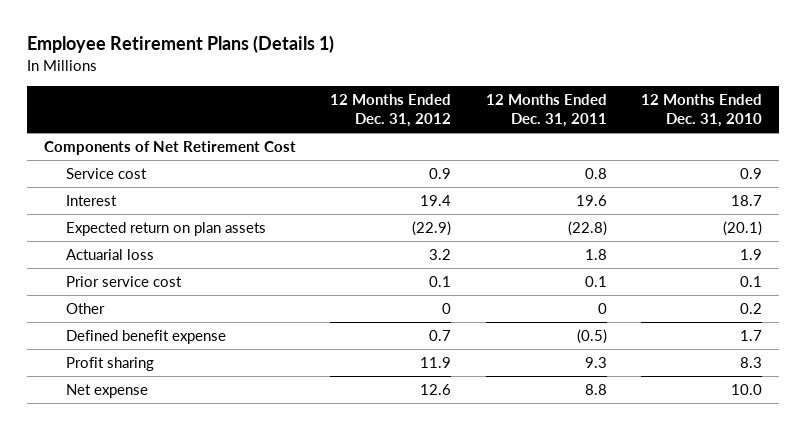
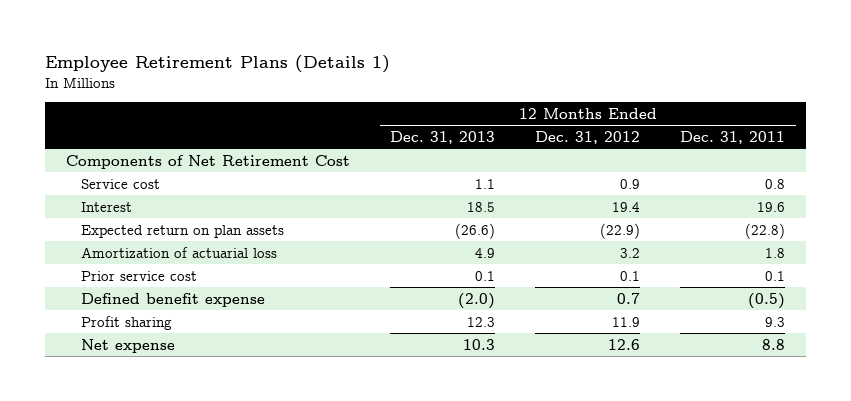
[641,93,763,128] 12 Months Ended Dec. 31, 2010 -> none
none -> [389,130,495,144] Dec. 31, 2013
[65,249,154,261] Actuarial loss -> [81,246,278,258] Amortization of actuarial loss
[65,303,105,315] Other -> none

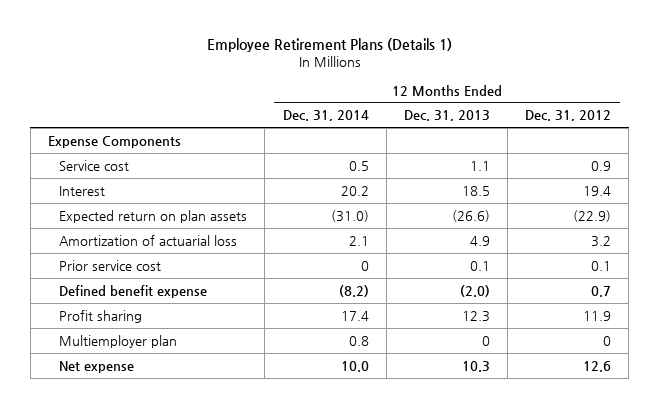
[680,130,786,144] Dec. 31, 2011 -> none
none -> [282,110,369,122] Dec. 31, 2014
[65,154,350,169] Components of Net Retirement Cost -> [47,135,181,148] Expense Components
none -> [59,334,178,348] Multiemployer plan

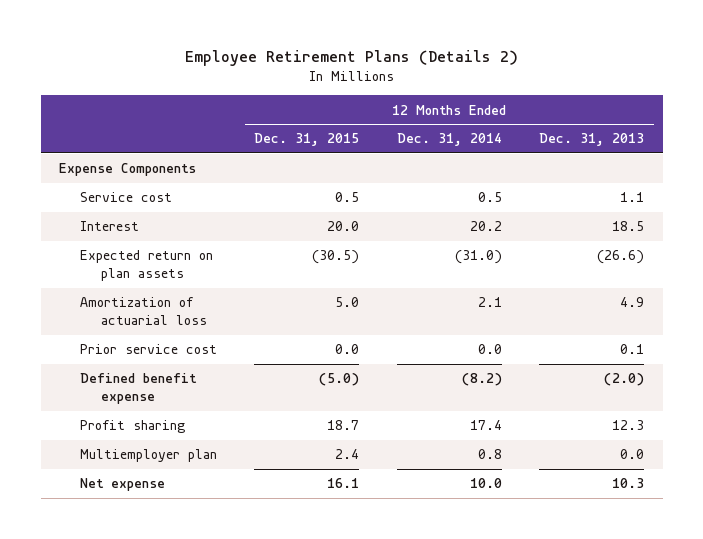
[206,38,452,53] Employee Retirement Plans (Details 1) -> [184,50,518,67] Employee Retirement Plans (Details 2)
[525,110,612,122] Dec. 31, 2012 -> none
none -> [254,133,360,147] Dec. 31, 2015
[360,260,369,271] 0 -> [477,344,502,355] 0.0
[481,335,490,346] 0 -> [620,449,645,460] 0.0

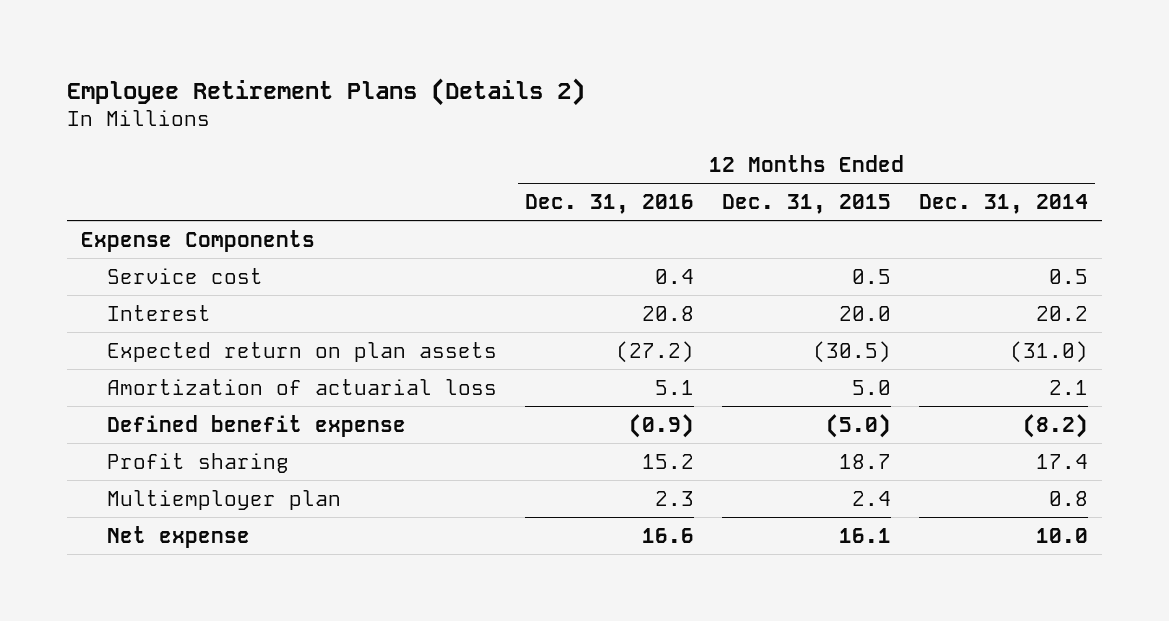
[539,133,645,147] Dec. 31, 2013 -> none
none -> [525,193,695,214] Dec. 31, 2016
[80,344,218,355] Prior service cost -> none

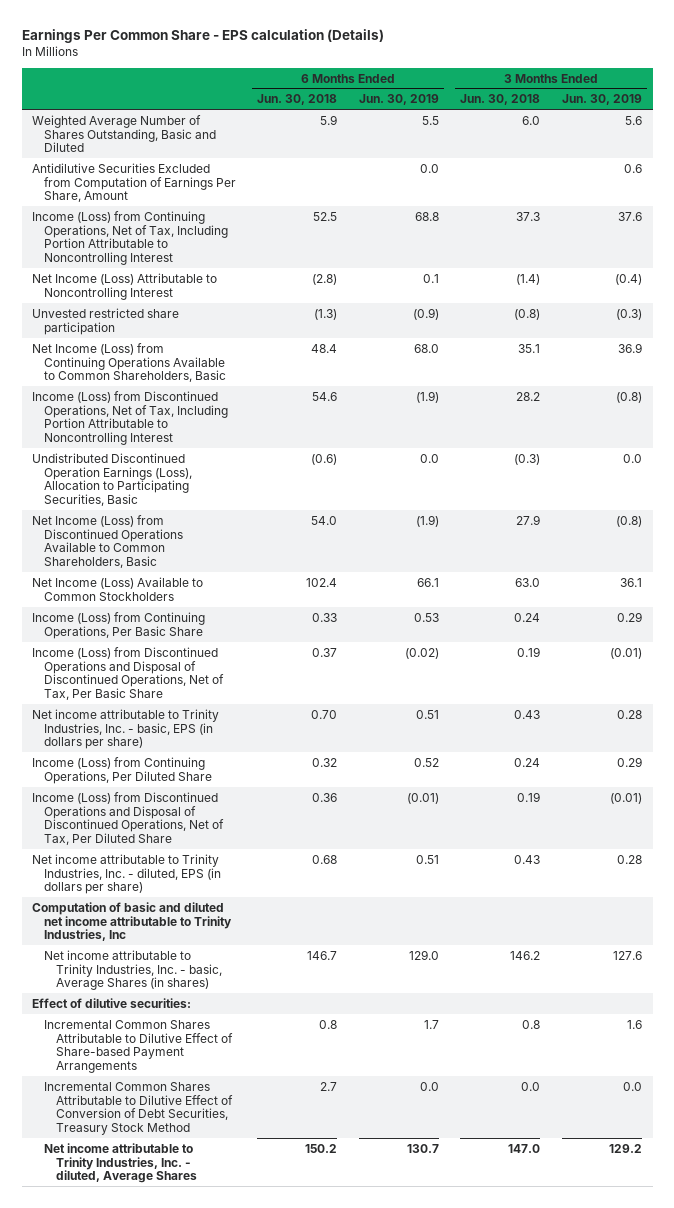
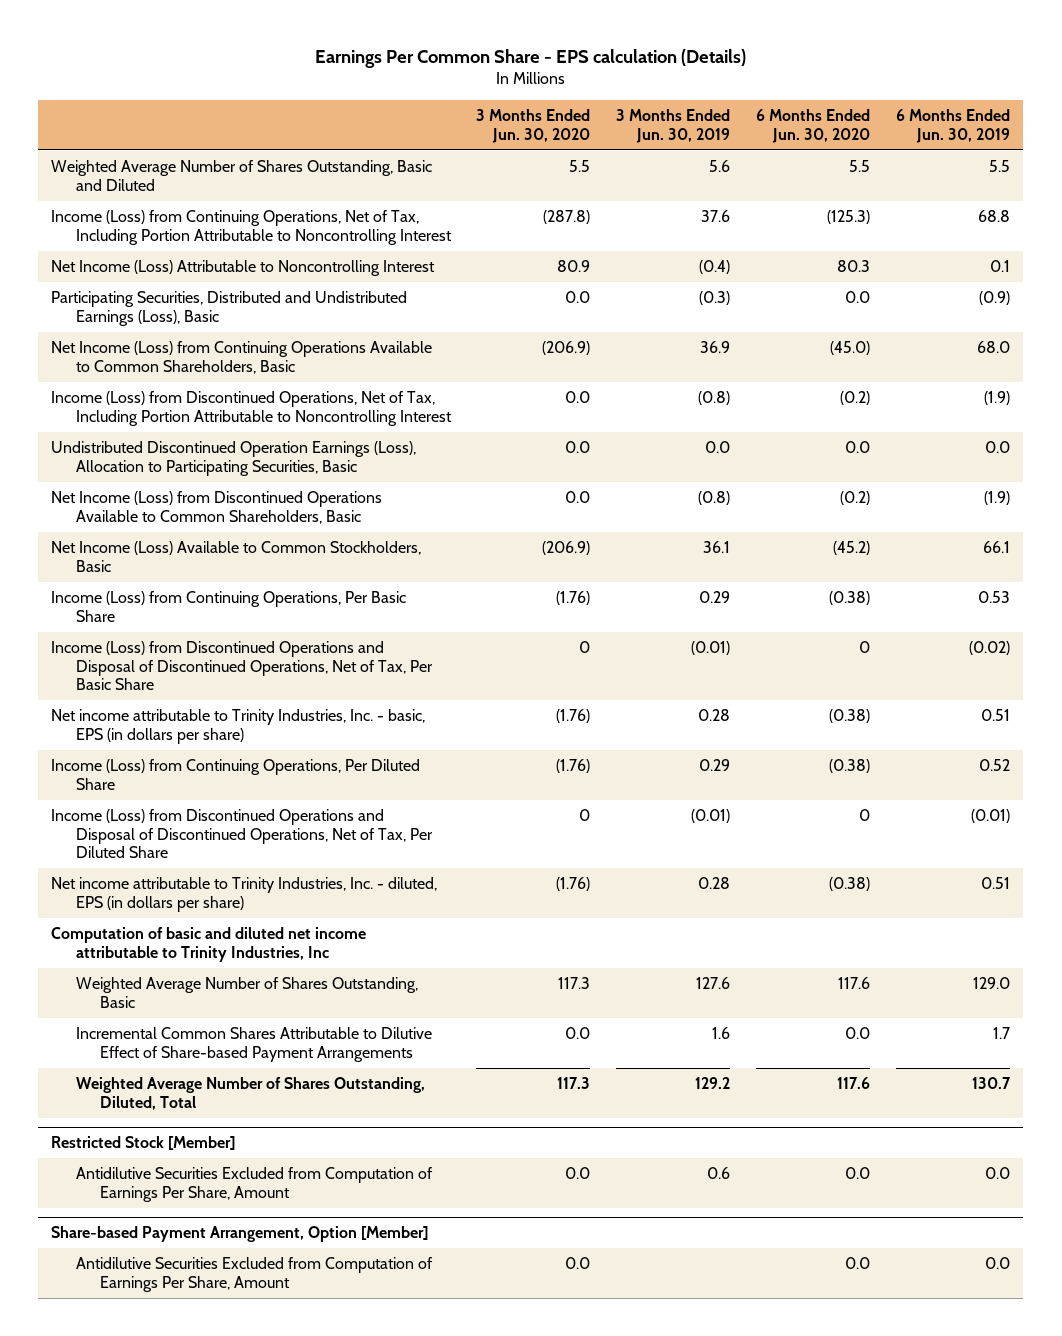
[257,94,338,106] Jun. 30, 2018 -> none
[460,94,541,106] Jun. 30, 2018 -> none
none -> [476,109,591,144] 3 Months Ended Jun. 30, 2020
none -> [756,109,871,144] 6 Months Ended Jun. 30, 2020
[32,162,237,203] Antidilutive Securities Excluded from Computation of Earnings Per Share, Amount -> none
[32,307,180,335] Unvested restricted share participation -> [51,290,408,326] Participating Securities, Distributed and Undistributed Earnings (Loss), Basic
[32,576,204,601] Net Income (Loss) Available to Common Stockholders -> [51,540,422,572] Net Income (Loss) Available to Common Stockholders, Basic
[32,997,192,1008] Effect of dilutive securities: -> none
[44,949,222,991] Net income attributable to Trinity Industries, Inc. - basic, Average Shares (in shares) -> [75,976,418,1008] Weighted Average Number of Shares Outstanding, Basic
[44,1081,233,1136] Incremental Common Shares Attributable to Dilutive Effect of Conversion of Debt Securities, Treasury Stock Method -> none
[44,1142,197,1184] Net income attributable to Trinity Industries, Inc. - diluted, Average Shares -> [75,1076,425,1110] Weighted Average Number of Shares Outstanding, Diluted, Total
none -> [51,1136,236,1151] Restricted Stock [Member]
none -> [75,1166,433,1202] Antidilutive Securities Excluded from Computation of Earnings Per Share, Amount
none -> [51,1226,429,1243] Share-based Payment Arrangement, Option [Member]
none -> [75,1256,433,1292] Antidilutive Securities Excluded from Computation of Earnings Per Share, Amount

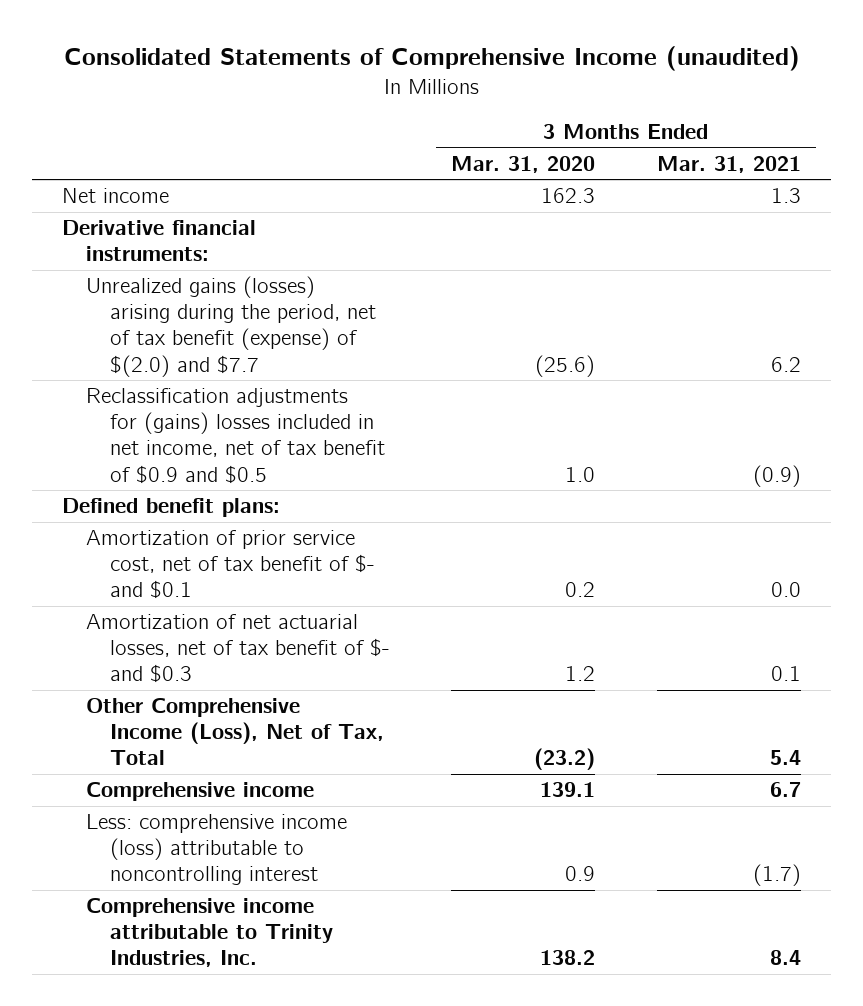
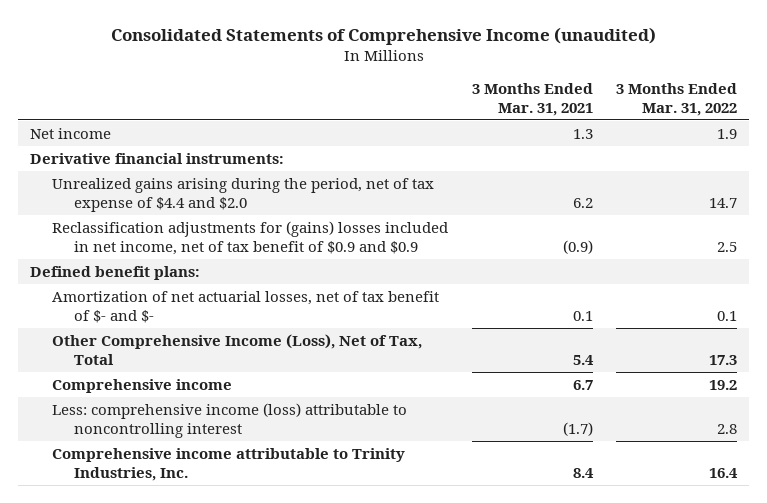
[451,155,596,173] Mar. 31, 2020 -> none
none -> [615,82,737,116] 3 Months Ended Mar. 31, 2022
[85,276,376,377] Unrealized gains (losses) arising during the period, net of tax benefit (expense) of $(2.0) and $7.7 -> [52,177,435,212] Unrealized gains arising during the period, net of tax expense of $4.4 and $2.0
[85,388,385,484] Reclassification adjustments for (gains) losses included in net income, net of tax benefit of $0.9 and $0.5 -> [52,220,449,255] Reclassification adjustments for (gains) losses included in net income, net of tax benefit of $0.9 and $0.9
[85,530,375,600] Amortization of prior service cost, net of tax benefit of $- and $0.1 -> none
[85,614,390,684] Amortization of net actuarial losses, net of tax benefit of $- and $0.3 -> [52,290,440,323] Amortization of net actuarial losses, net of tax benefit of $- and $-

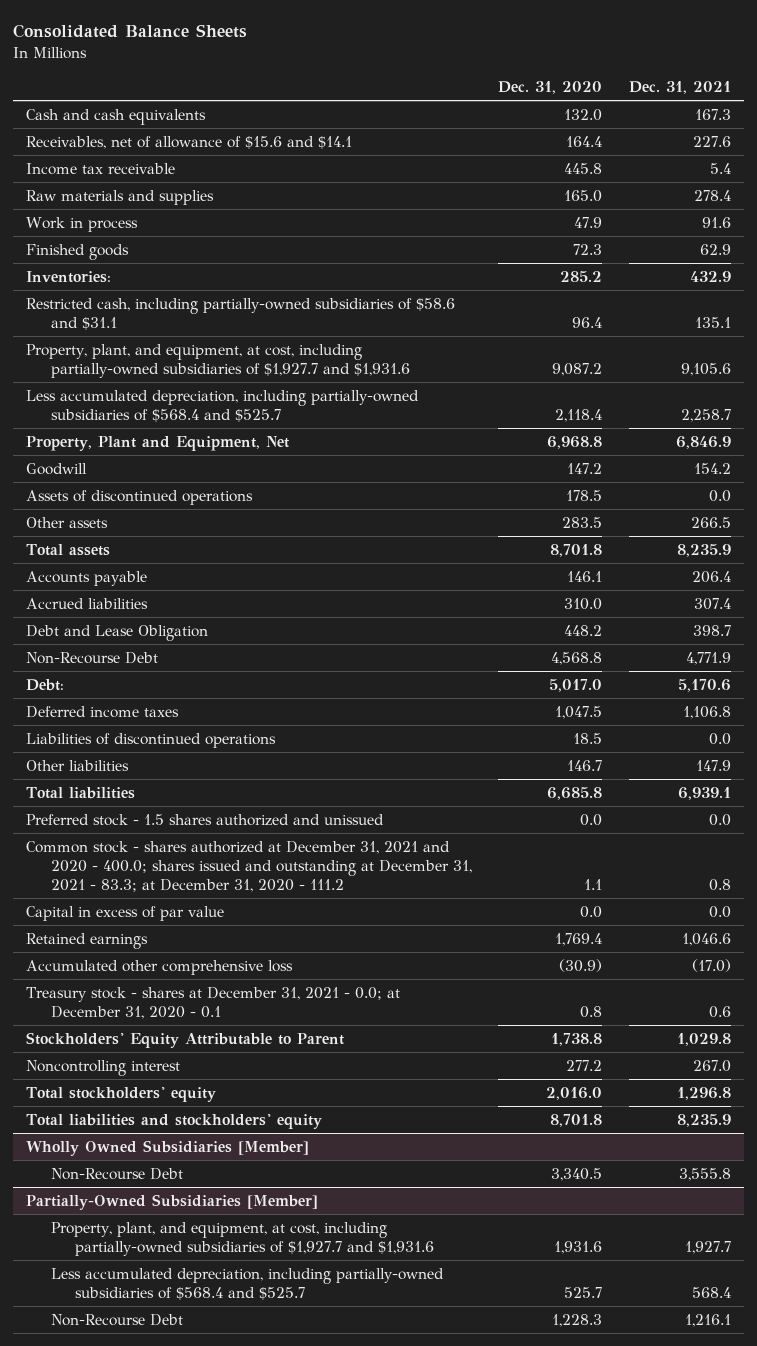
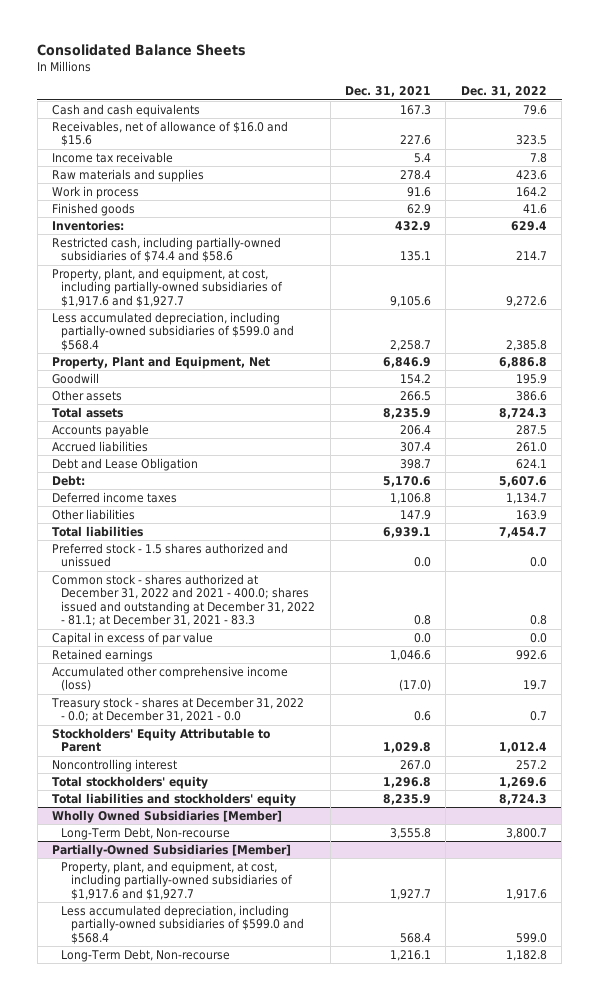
[498,81,603,95] Dec. 31, 2020 -> none
none -> [460,86,547,98] Dec. 31, 2022
[26,135,353,149] Receivables, net of allowance of $15.6 and $14.1 -> [51,120,288,147] Receivables, net of allowance of $16.0 and $15.6
[26,297,456,330] Restricted cash, including partially-owned subsidiaries of $58.6 and $31.1 -> [51,236,281,263] Restricted cash, including partially-owned subsidiaries of $74.4 and $58.6
[26,343,410,378] Property, plant, and equipment, at cost, including partially-owned subsidiaries of $1,927.7 and $1,931.6 -> [51,267,284,307] Property, plant, and equipment, at cost, including partially-owned subsidiaries of $1,917.6 and $1,927.7
[26,389,420,422] Less accumulated depreciation, including partially-owned subsidiaries of $568.4 and $525.7 -> [51,311,295,351] Less accumulated depreciation, including partially-owned subsidiaries of $599.0 and $568.4
[26,489,254,505] Assets of discontinued operations -> none
[26,651,159,664] Non-Recourse Debt -> none
[26,732,277,748] Liabilities of discontinued operations -> none
[26,840,472,892] Common stock - shares authorized at December 31, 2021 and 2020 - 400.0; shares issued and outstanding at December 31, 2021 - 83.3; at December 31, 2020 - 111.2 -> [51,573,316,627] Common stock - shares authorized at December 31, 2022 and 2021 - 400.0; shares issued and outstanding at December 31, 2022 - 81.1; at December 31, 2021 - 83.3
[26,959,294,975] Accumulated other comprehensive loss -> [51,665,288,692] Accumulated other comprehensive income (loss)
[26,986,401,1019] Treasury stock - shares at December 31, 2021 - 0.0; at December 31, 2020 - 0.1 -> [50,696,304,723] Treasury stock - shares at December 31, 2022 - 0.0; at December 31, 2021 - 0.0
[50,1167,183,1180] Non-Recourse Debt -> [61,826,231,840] Long-Term Debt, Non-recourse
[50,1221,434,1256] Property, plant, and equipment, at cost, including partially-owned subsidiaries of $1,927.7 and $1,931.6 -> [61,860,293,900] Property, plant, and equipment, at cost, including partially-owned subsidiaries of $1,917.6 and $1,927.7
[50,1267,444,1300] Less accumulated depreciation, including partially-owned subsidiaries of $568.4 and $525.7 -> [61,904,304,944] Less accumulated depreciation, including partially-owned subsidiaries of $599.0 and $568.4
[50,1313,183,1326] Non-Recourse Debt -> [61,948,231,962] Long-Term Debt, Non-recourse

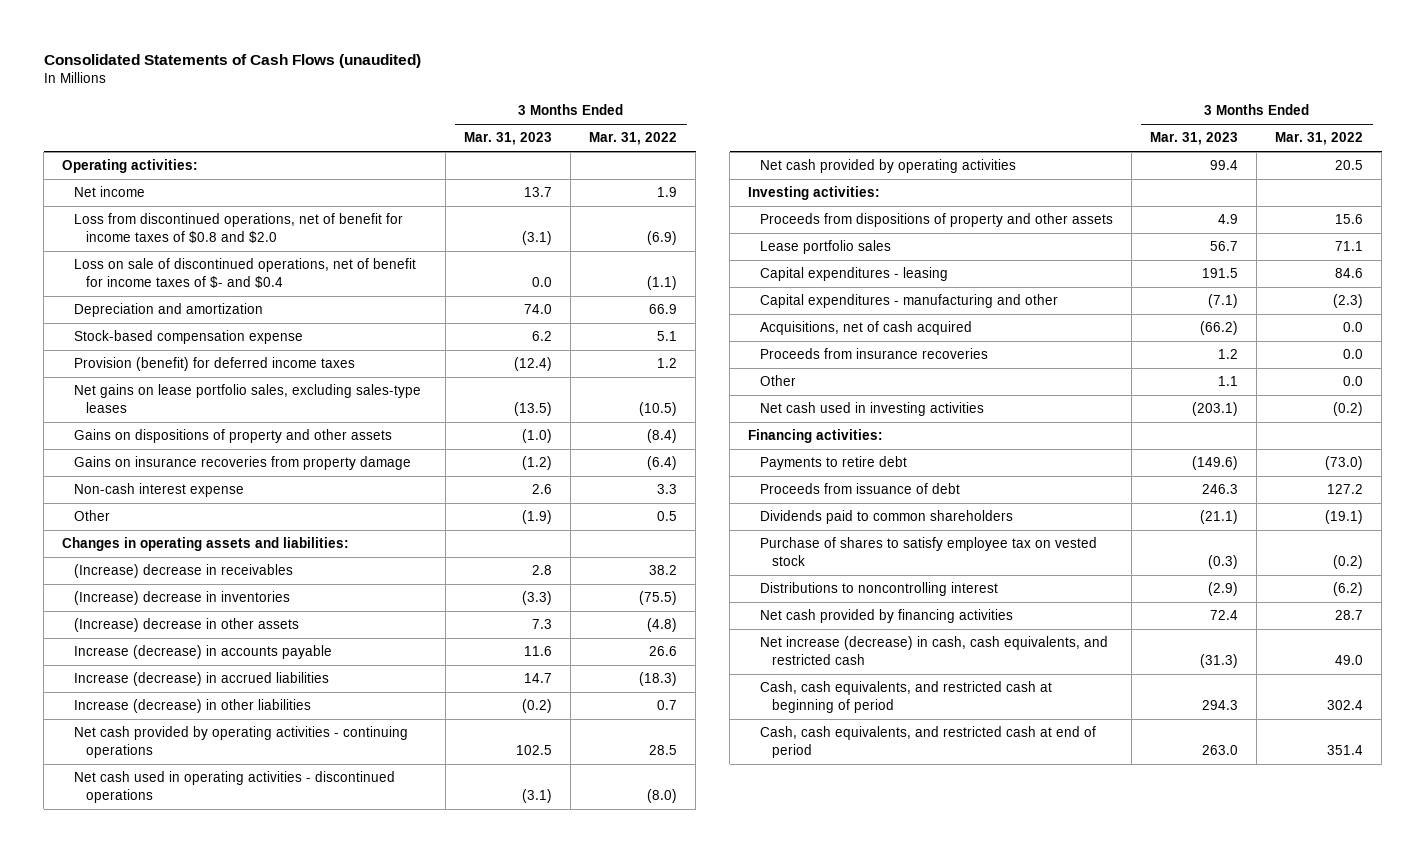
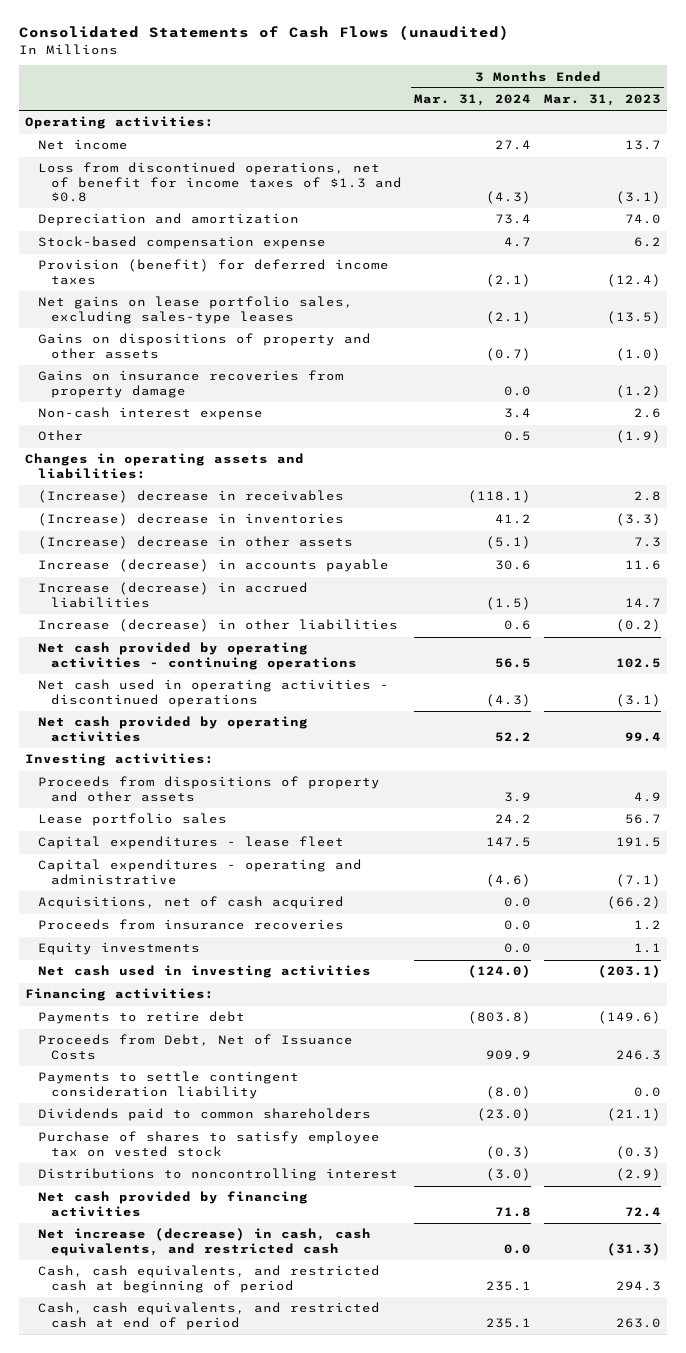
[589,132,678,146] Mar. 31, 2022 -> none
none -> [414,94,532,107] Mar. 31, 2024
[74,258,417,288] Loss on sale of discontinued operations, net of benefit for income taxes of $- and $0.4 -> none
[74,213,404,243] Loss from discontinued operations, net of benefit for income taxes of $0.8 and $2.0 -> [38,162,403,202] Loss from discontinued operations, net of benefit for income taxes of $1.3 and $0.8
[760,267,949,282] Capital expenditures - leasing -> [38,836,345,850] Capital expenditures - lease fleet
[760,294,1059,309] Capital expenditures - manufacturing and other -> [38,859,363,885] Capital expenditures - operating and administrative
[760,375,797,387] Other -> [38,942,201,956] Equity investments
[760,483,961,495] Proceeds from issuance of debt -> [38,1034,354,1060] Proceeds from Debt, Net of Issuance Costs
none -> [38,1071,300,1099] Payments to settle contingent consideration liability

